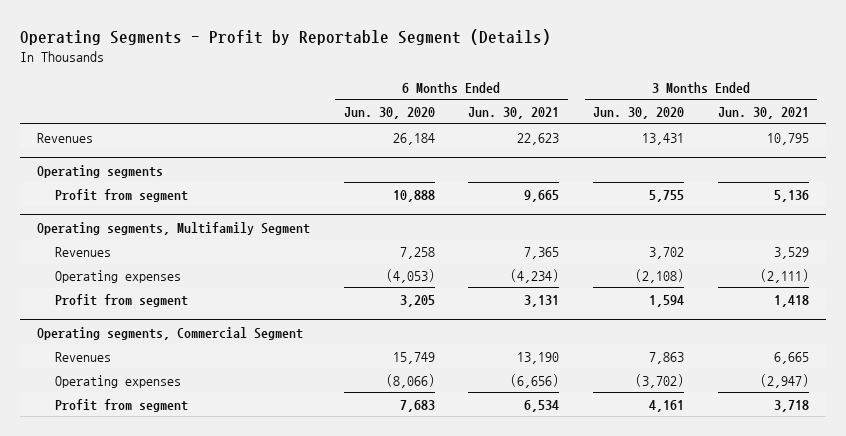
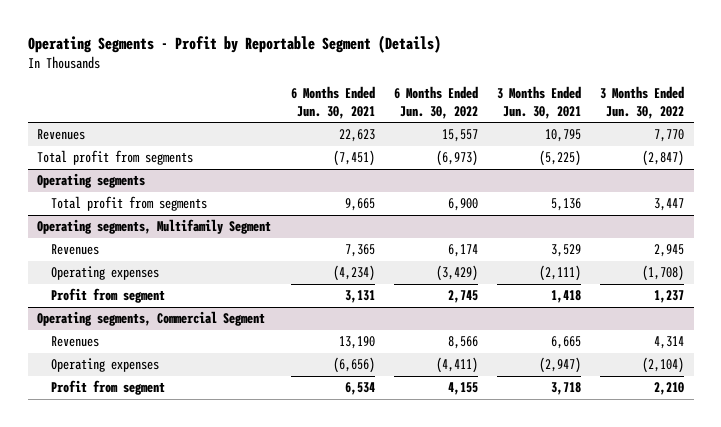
[343,107,435,120] Jun. 30, 2020 -> none
[592,107,684,120] Jun. 30, 2020 -> none
none -> [393,85,478,119] 6 Months Ended Jun. 30, 2022
none -> [600,85,685,119] 3 Months Ended Jun. 30, 2022
none -> [37,150,194,166] Total profit from segments
[54,188,188,202] Profit from segment -> [51,196,208,212] Total profit from segments

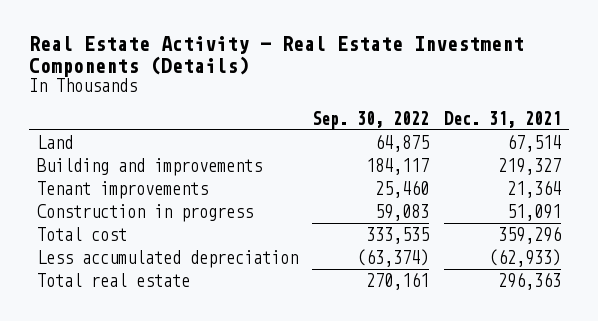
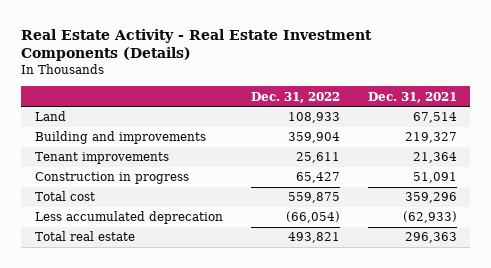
[312,110,430,129] Sep. 30, 2022 -> none
none -> [250,91,340,103] Dec. 31, 2022
[36,249,298,268] Less accumulated depreciation -> [34,211,223,225] Less accumulated deprecation

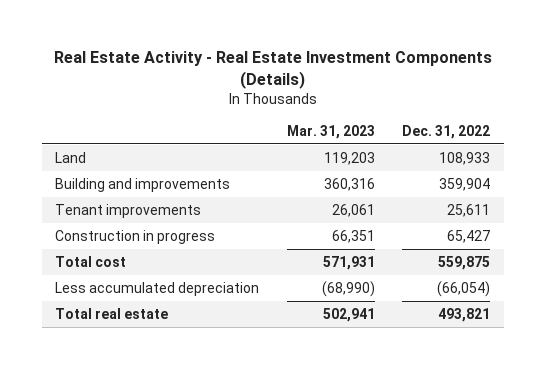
[367,91,457,103] Dec. 31, 2021 -> none
none -> [286,124,375,139] Mar. 31, 2023
[34,211,223,225] Less accumulated deprecation -> [55,281,260,296] Less accumulated depreciation

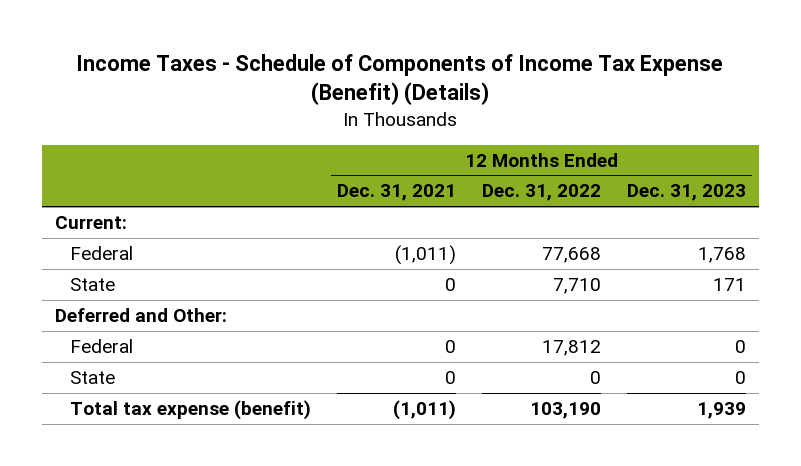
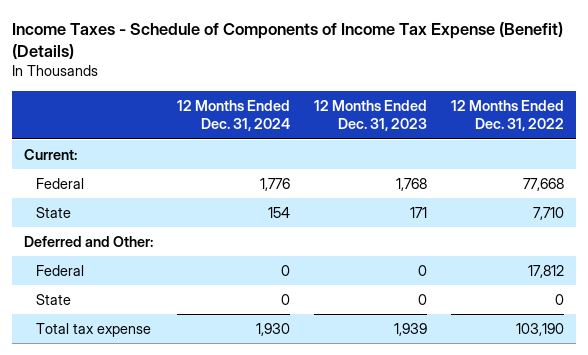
[337,184,457,202] Dec. 31, 2021 -> none
none -> [176,99,290,132] 12 Months Ended Dec. 31, 2024
[70,400,312,421] Total tax expense (benefit) -> [35,322,151,337] Total tax expense

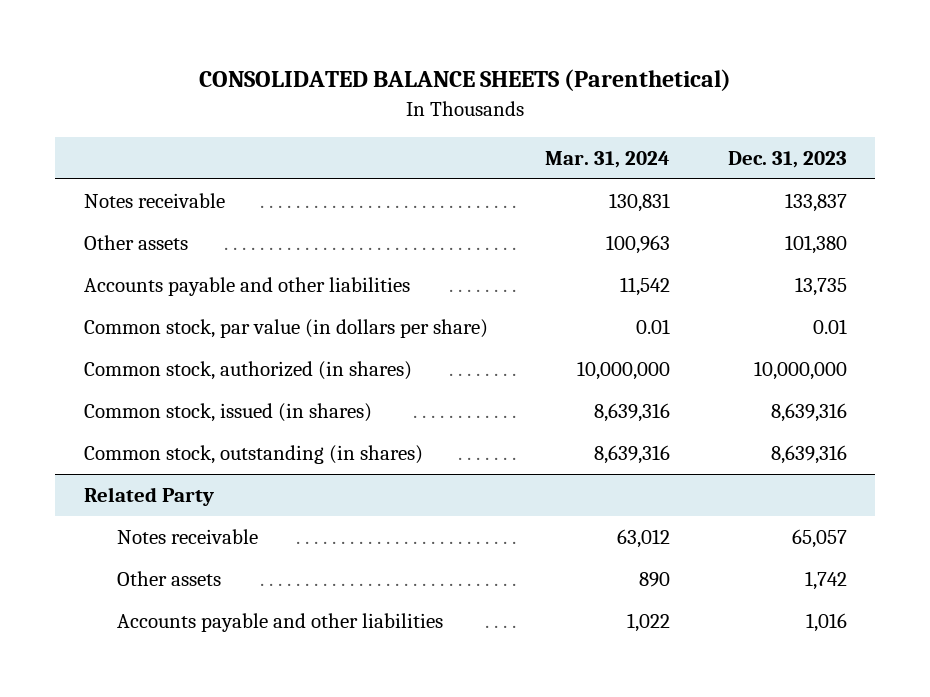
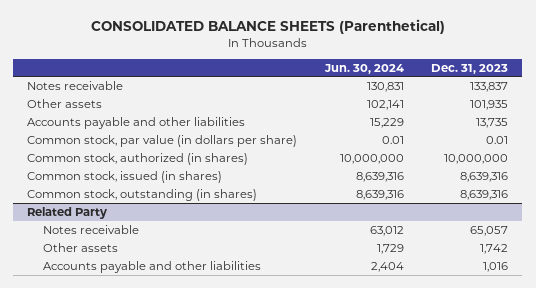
[545,151,671,169] Mar. 31, 2024 -> none
none -> [323,63,404,74] Jun. 30, 2024
[784,235,847,255] 101,380 -> [470,99,509,110] 101,935

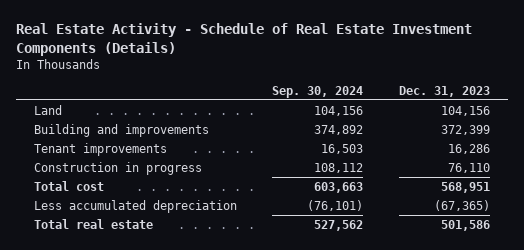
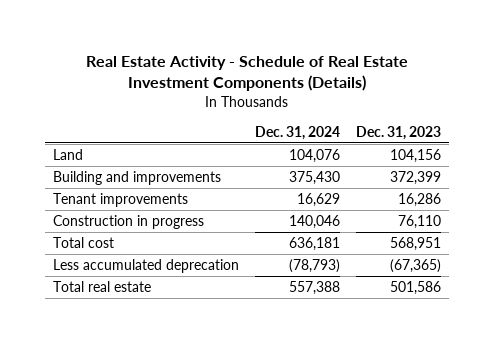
[272,86,364,99] Sep. 30, 2024 -> none
none -> [255,125,341,140] Dec. 31, 2024
[33,199,237,213] Less accumulated depreciation -> [53,258,240,273] Less accumulated deprecation

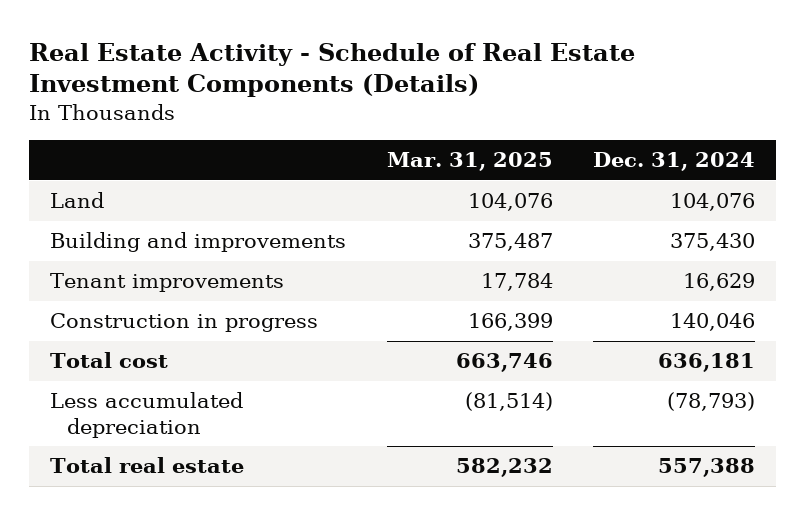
[356,125,442,140] Dec. 31, 2023 -> none
none -> [386,152,553,172] Mar. 31, 2025
[53,258,240,273] Less accumulated deprecation -> [49,392,243,438] Less accumulated depreciation

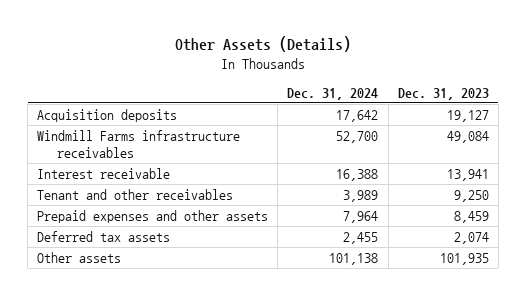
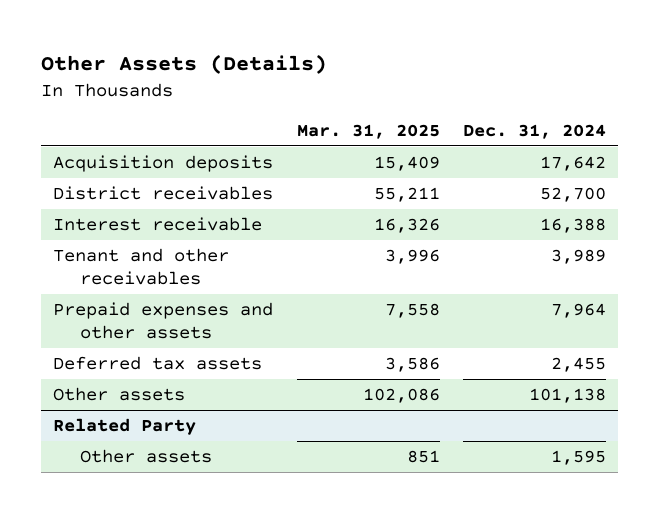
[397,87,489,100] Dec. 31, 2023 -> none
none -> [296,123,440,139] Mar. 31, 2025
[37,130,241,159] Windmill Farms infrastructure receivables -> [52,186,273,201] District receivables
none -> [52,418,196,436] Related Party
none -> [80,449,213,464] Other assets

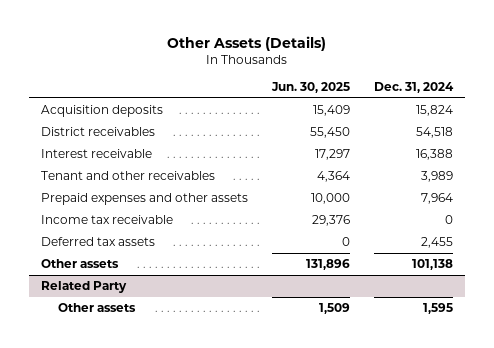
[296,123,440,139] Mar. 31, 2025 -> none
none -> [271,82,351,94] Jun. 30, 2025
[540,156,607,172] 17,642 -> [416,105,454,117] 15,824
[540,187,607,203] 52,700 -> [416,127,454,139] 54,518
none -> [40,215,173,225] Income tax receivable

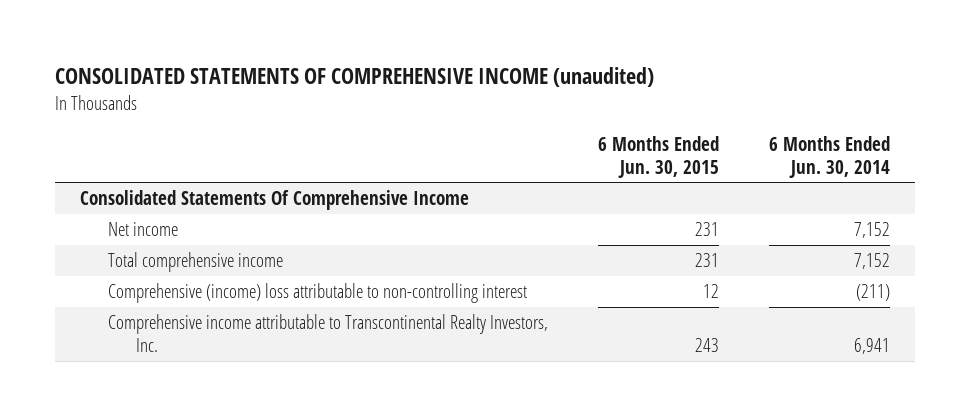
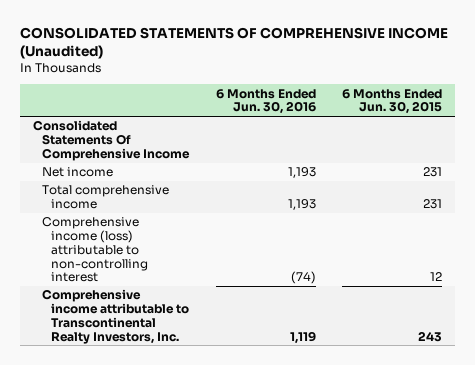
[55,67,655,88] CONSOLIDATED STATEMENTS OF COMPREHENSIVE INCOME (unaudited) -> [19,27,448,60] CONSOLIDATED STATEMENTS OF COMPREHENSIVE INCOME (Unaudited)
[768,135,890,178] 6 Months Ended Jun. 30, 2014 -> none
none -> [215,88,316,115] 6 Months Ended Jun. 30, 2016
[108,283,528,304] Comprehensive (income) loss attributable to non-controlling interest -> [42,217,149,283] Comprehensive income (loss) attributable to non-controlling interest

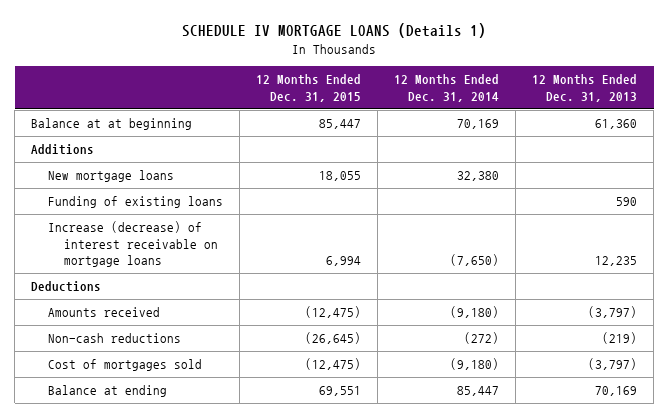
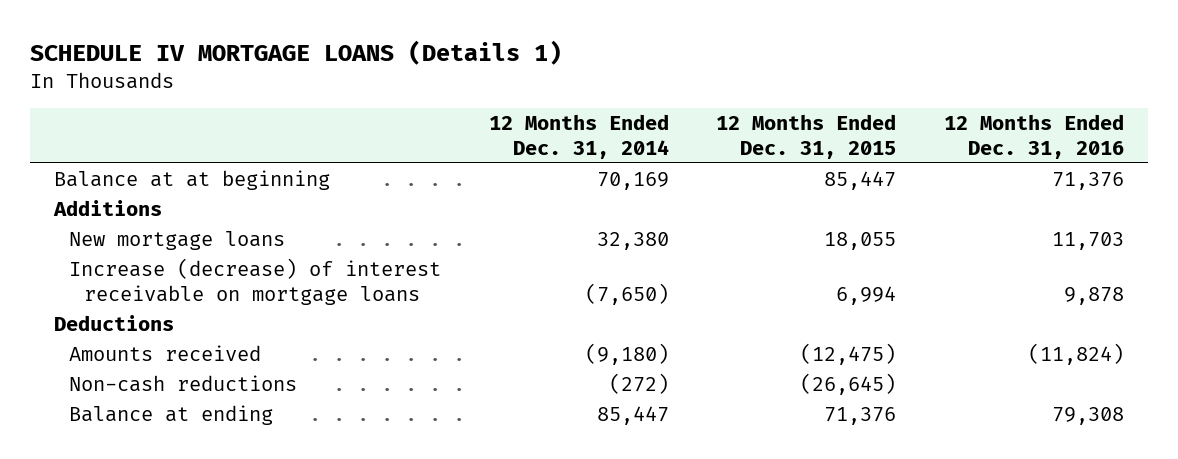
[532,74,638,102] 12 Months Ended Dec. 31, 2013 -> none
none -> [943,114,1124,159] 12 Months Ended Dec. 31, 2016
[47,196,223,209] Funding of existing loans -> none
[47,359,202,372] Cost of mortgages sold -> none
[318,386,361,397] 69,551 -> [824,407,897,426] 71,376

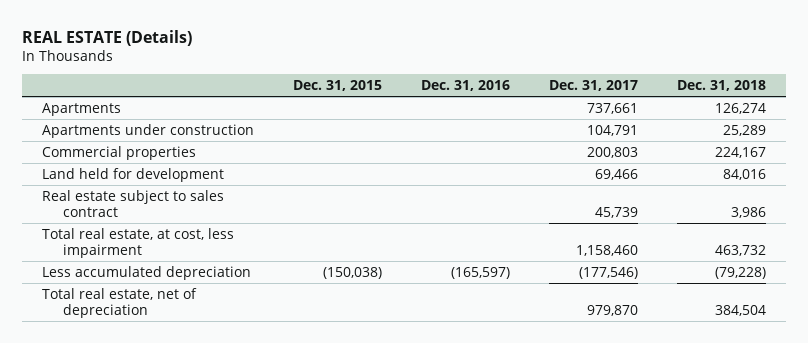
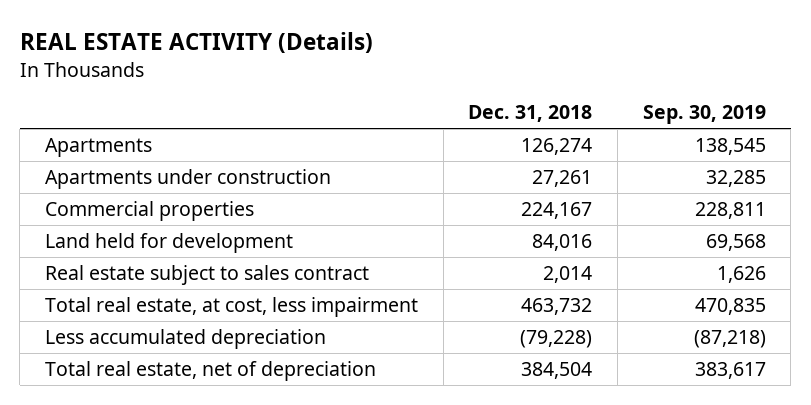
[22,29,193,46] REAL ESTATE (Details) -> [19,32,373,54] REAL ESTATE ACTIVITY (Details)
[292,79,382,91] Dec. 31, 2015 -> none
[421,79,511,91] Dec. 31, 2016 -> none
[549,79,639,91] Dec. 31, 2017 -> none
none -> [642,105,766,125] Sep. 30, 2019
[723,124,767,136] 25,289 -> [532,170,593,188] 27,261
[731,206,767,218] 3,986 -> [543,266,593,284] 2,014

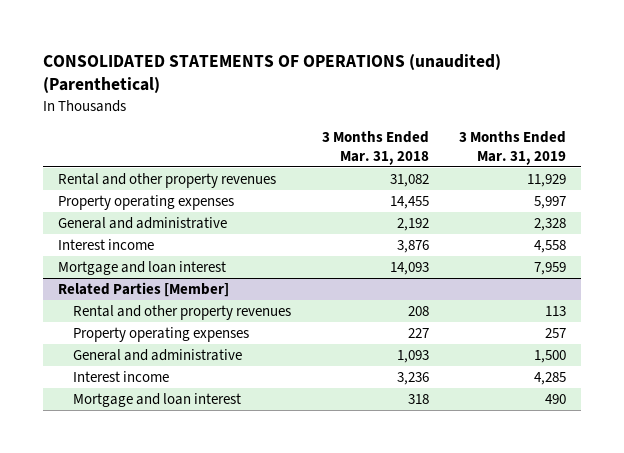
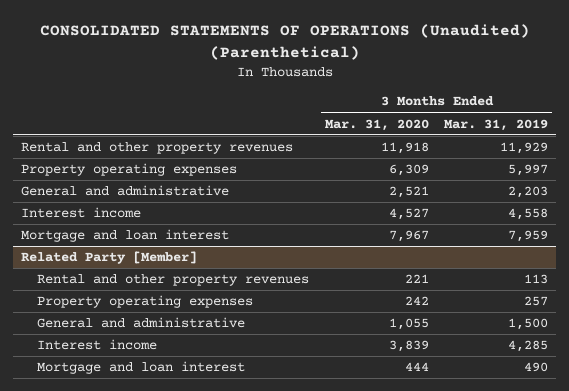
[43,53,502,94] CONSOLIDATED STATEMENTS OF OPERATIONS (unaudited) (Parenthetical) -> [39,23,530,60] CONSOLIDATED STATEMENTS OF OPERATIONS (Unaudited) (Parenthetical)
[321,131,429,165] 3 Months Ended Mar. 31, 2018 -> none
none -> [324,118,429,131] Mar. 31, 2020
[533,218,566,232] 2,328 -> [508,186,549,199] 2,203
[58,282,230,298] Related Parties [Member] -> [20,251,197,265] Related Party [Member]

